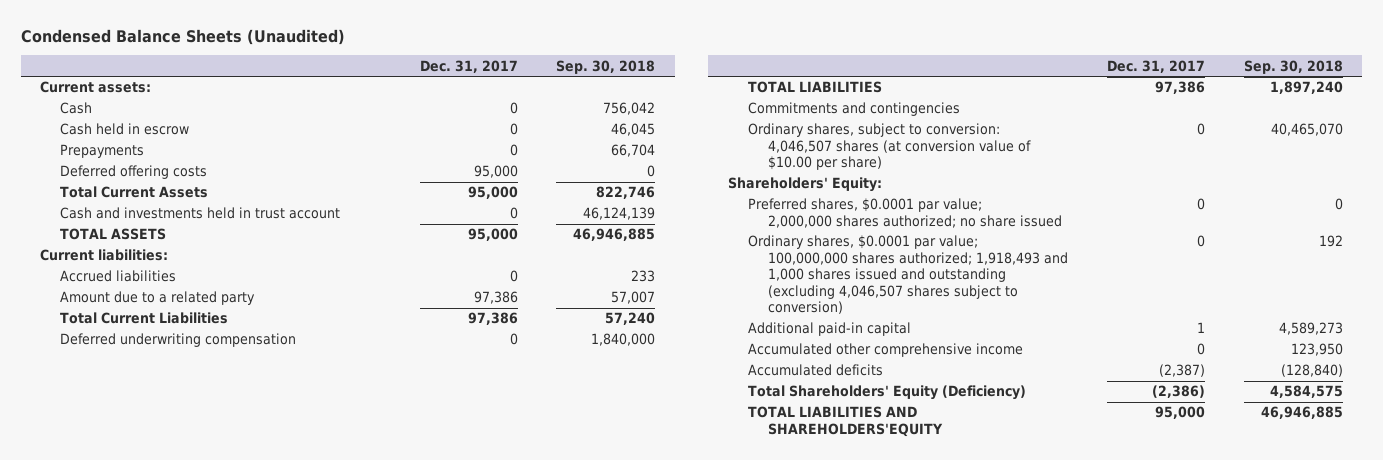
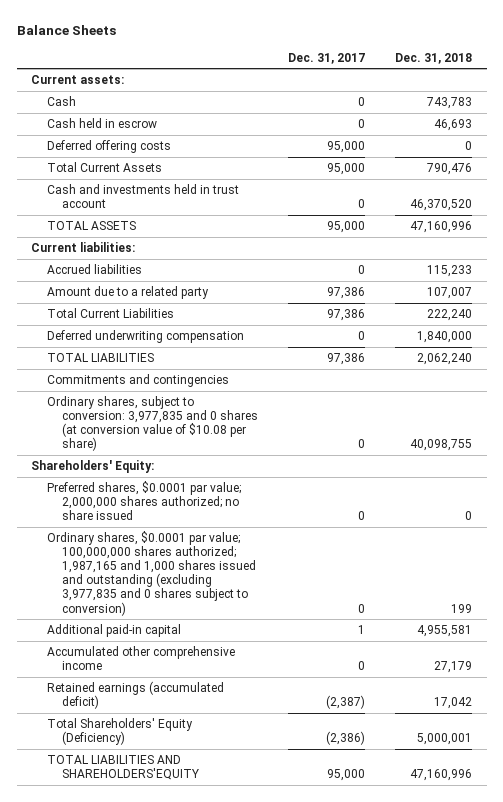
[20,28,345,45] Condensed Balance Sheets (Unaudited) -> [16,24,116,35] Balance Sheets
[556,59,656,74] Sep. 30, 2018 -> none
none -> [394,52,472,64] Dec. 31, 2018
[60,144,145,159] Prepayments -> none
[748,123,1032,171] Ordinary shares, subject to conversion: 4,046,507 shares (at conversion value of $10.00 per share) -> [46,395,259,452] Ordinary shares, subject to conversion: 3,977,835 and 0 shares (at conversion value of $10.08 per share)
[748,235,1069,315] Ordinary shares, $0.0001 par value; 100,000,000 shares authorized; 1,918,493 and 1,000 shares issued and outstanding (excluding 4,046,507 shares subject to conversion) -> [46,530,257,616] Ordinary shares, $0.0001 par value; 100,000,000 shares authorized; 1,987,165 and 1,000 shares issued and outstanding (excluding 3,977,835 and 0 shares subject to conversion)
[748,364,884,377] Accumulated deficits -> [46,680,224,710] Retained earnings (accumulated deficit)

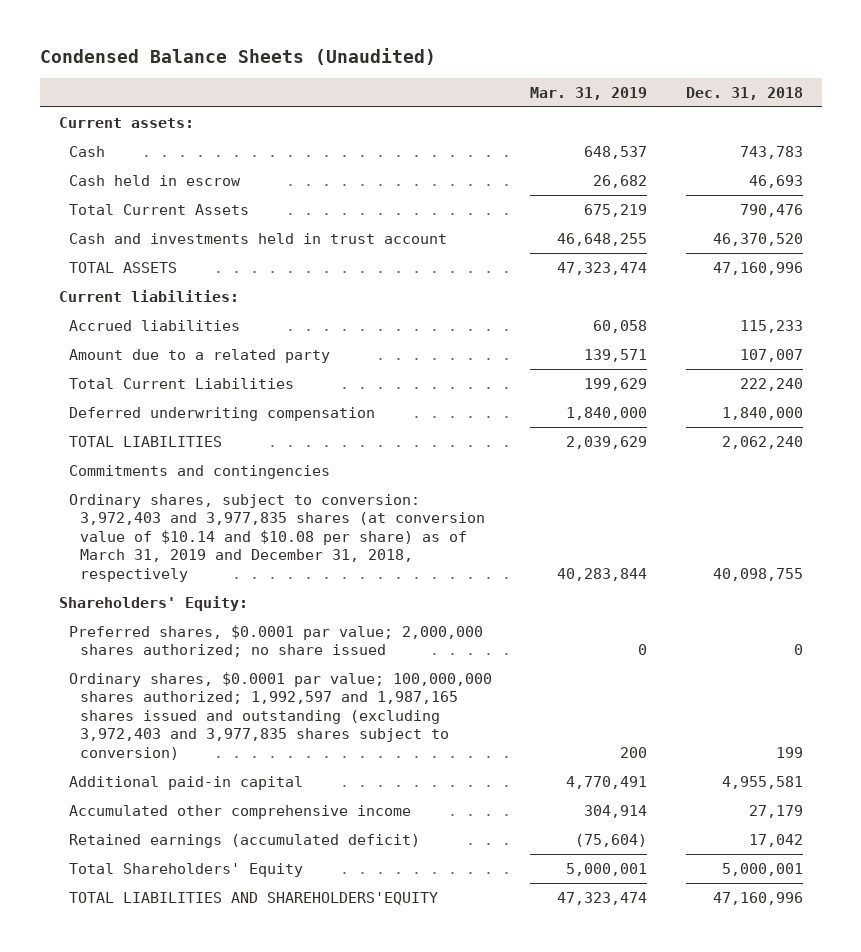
[16,24,116,35] Balance Sheets -> [39,48,436,66] Condensed Balance Sheets (Unaudited)
[288,52,366,64] Dec. 31, 2017 -> none
none -> [530,87,648,101] Mar. 31, 2019
[46,139,171,153] Deferred offering costs -> none
[46,395,259,452] Ordinary shares, subject to conversion: 3,977,835 and 0 shares (at conversion value of $10.08 per share) -> [69,493,486,582] Ordinary shares, subject to conversion: 3,972,403 and 3,977,835 shares (at conversion value of $10.14 and $10.08 per share) as of March 31, 2019 and December 31, 2018, respectively
[46,530,257,616] Ordinary shares, $0.0001 par value; 100,000,000 shares authorized; 1,987,165 and 1,000 shares issued and outstanding (excluding 3,977,835 and 0 shares subject to conversion) -> [69,671,493,760] Ordinary shares, $0.0001 par value; 100,000,000 shares authorized; 1,992,597 and 1,987,165 shares issued and outstanding (excluding 3,972,403 and 3,977,835 shares subject to conversion)
[46,717,193,746] Total Shareholders' Equity (Deficiency) -> [69,862,304,877] Total Shareholders' Equity

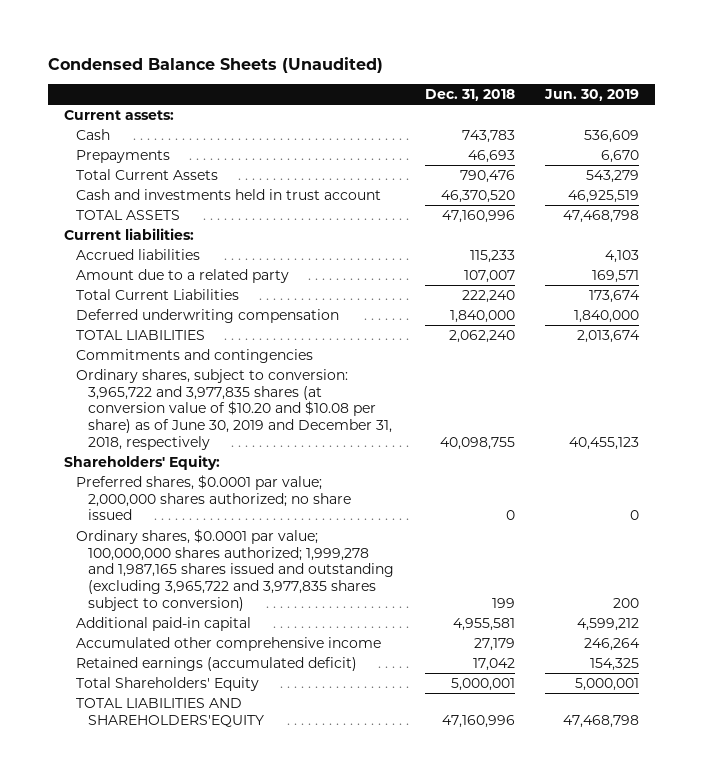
[530,87,648,101] Mar. 31, 2019 -> none
none -> [544,89,640,102] Jun. 30, 2019
[69,174,242,186] Cash held in escrow -> [75,150,170,164] Prepayments
[69,493,486,582] Ordinary shares, subject to conversion: 3,972,403 and 3,977,835 shares (at conversion value of $10.14 and $10.08 per share) as of March 31, 2019 and December 31, 2018, respectively -> [75,369,393,450] Ordinary shares, subject to conversion: 3,965,722 and 3,977,835 shares (at conversion value of $10.20 and $10.08 per share) as of June 30, 2019 and December 31, 2018, respectively
[69,671,493,760] Ordinary shares, $0.0001 par value; 100,000,000 shares authorized; 1,992,597 and 1,987,165 shares issued and outstanding (excluding 3,972,403 and 3,977,835 shares subject to conversion) -> [75,529,395,611] Ordinary shares, $0.0001 par value; 100,000,000 shares authorized; 1,999,278 and 1,987,165 shares issued and outstanding (excluding 3,965,722 and 3,977,835 shares subject to conversion)

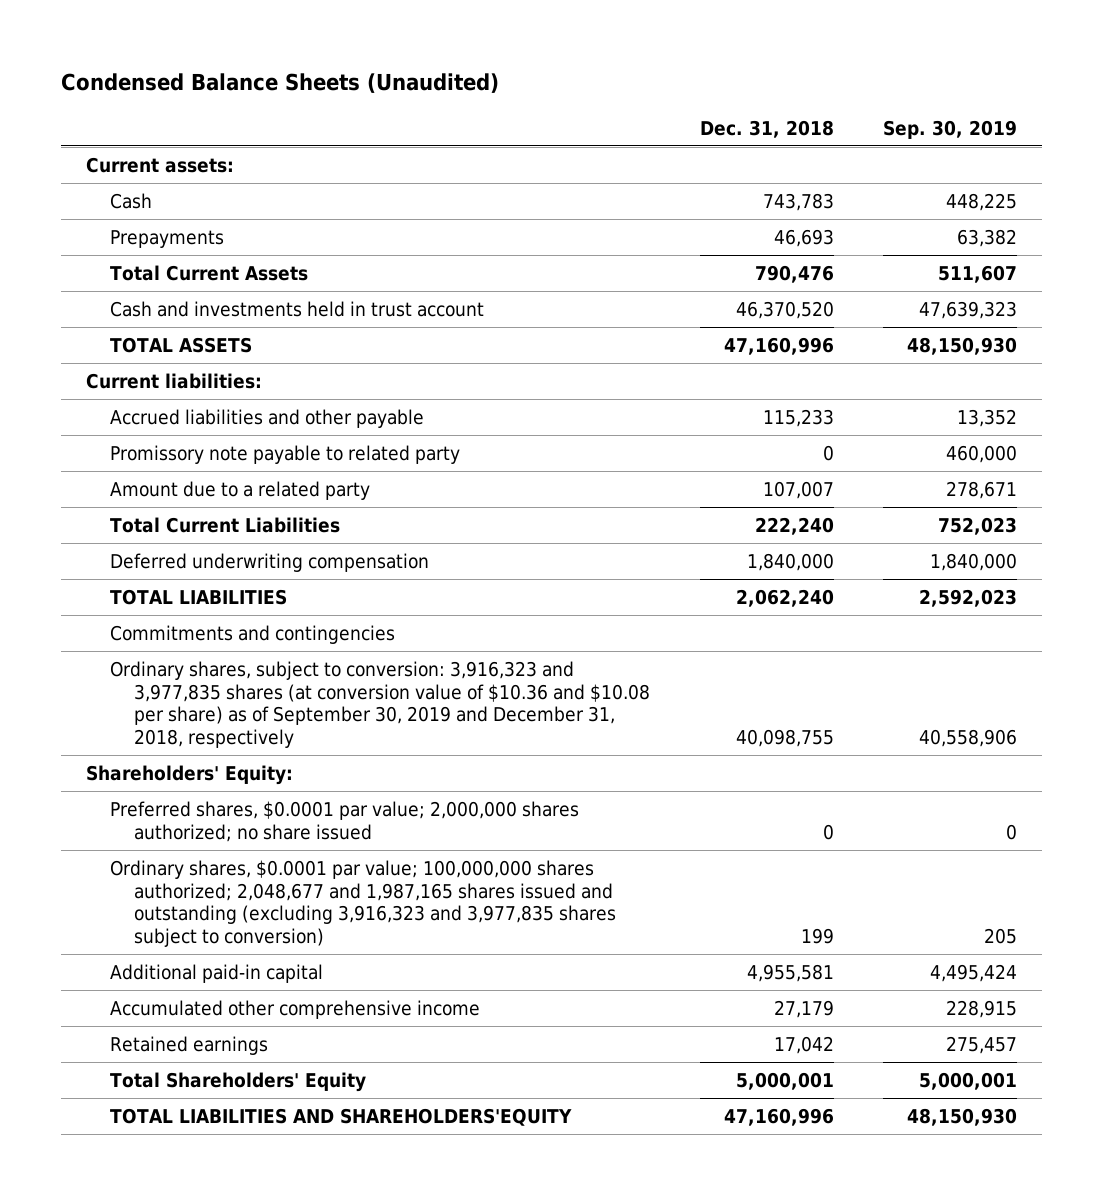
[544,89,640,102] Jun. 30, 2019 -> none
none -> [883,119,1018,139] Sep. 30, 2019
[75,249,200,261] Accrued liabilities -> [109,409,424,429] Accrued liabilities and other payable
none -> [109,445,460,465] Promissory note payable to related party
[75,369,393,450] Ordinary shares, subject to conversion: 3,965,722 and 3,977,835 shares (at conversion value of $10.20 and $10.08 per share) as of June 30, 2019 and December 31, 2018, respectively -> [109,661,650,749] Ordinary shares, subject to conversion: 3,916,323 and 3,977,835 shares (at conversion value of $10.36 and $10.08 per share) as of September 30, 2019 and December 31, 2018, respectively
[75,529,395,611] Ordinary shares, $0.0001 par value; 100,000,000 shares authorized; 1,999,278 and 1,987,165 shares issued and outstanding (excluding 3,965,722 and 3,977,835 shares subject to conversion) -> [109,860,616,948] Ordinary shares, $0.0001 par value; 100,000,000 shares authorized; 2,048,677 and 1,987,165 shares issued and outstanding (excluding 3,916,323 and 3,977,835 shares subject to conversion)
[75,657,357,672] Retained earnings (accumulated deficit) -> [109,1036,268,1056] Retained earnings

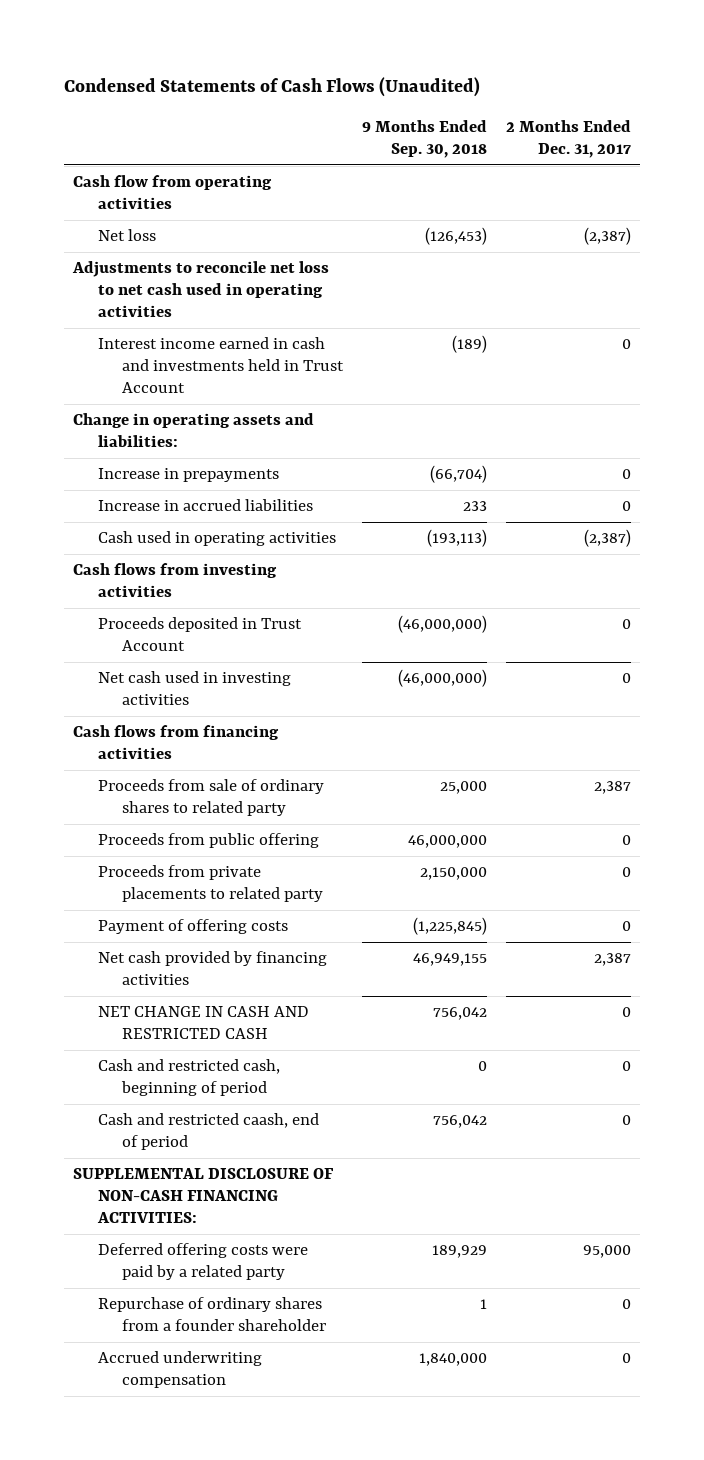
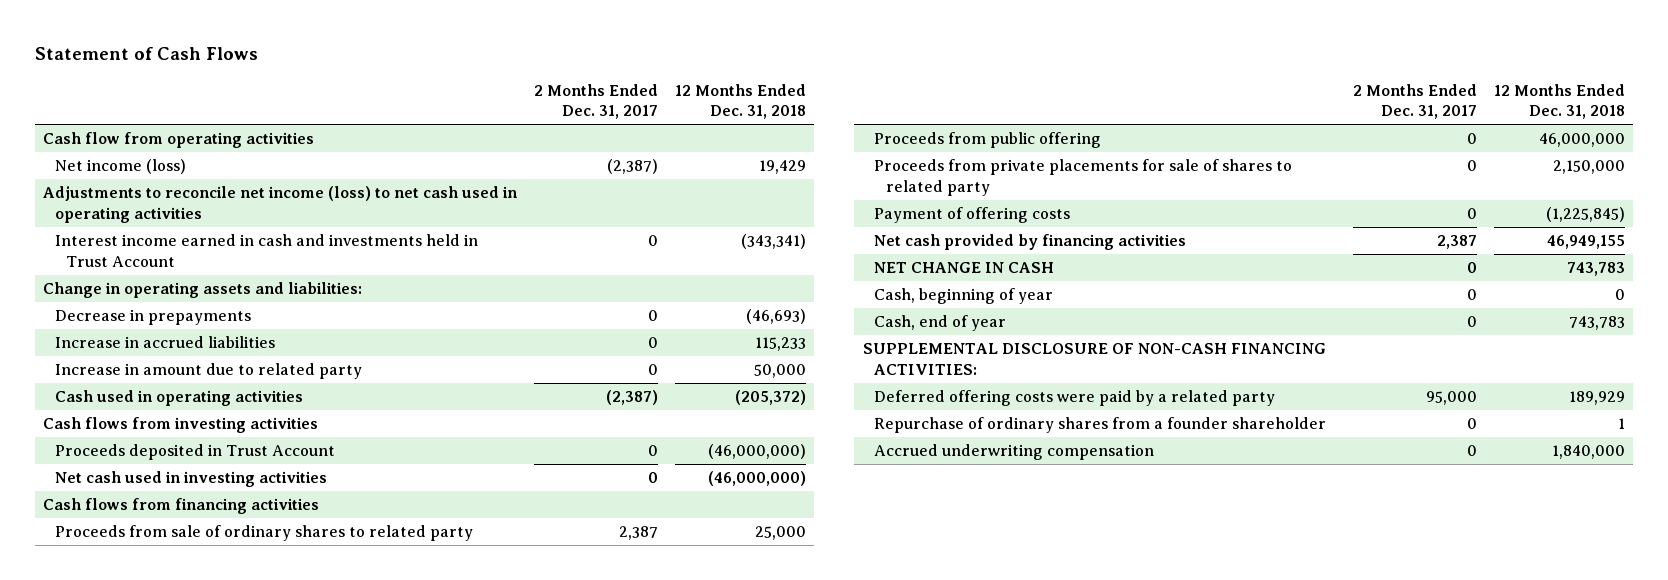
[63,77,480,98] Condensed Statements of Cash Flows (Unaudited) -> [35,47,259,61] Statement of Cash Flows
[362,119,488,159] 9 Months Ended Sep. 30, 2018 -> none
none -> [674,83,806,120] 12 Months Ended Dec. 31, 2018
[97,229,156,242] Net loss -> [54,159,186,175] Net income (loss)
[72,261,330,318] Adjustments to reconcile net loss to net cash used in operating activities -> [43,186,519,223] Adjustments to reconcile net income (loss) to net cash used in operating activities
[97,468,279,483] Increase in prepayments -> [54,309,251,326] Decrease in prepayments
none -> [54,363,362,380] Increase in amount due to related party
[97,865,324,903] Proceeds from private placements to related party -> [874,159,1293,196] Proceeds from private placements for sale of shares to related party
[97,1006,309,1040] NET CHANGE IN CASH AND RESTRICTED CASH -> [874,262,1055,274] NET CHANGE IN CASH
[97,1059,280,1097] Cash and restricted cash, beginning of period -> [874,288,1054,305] Cash, beginning of year
[97,1113,319,1151] Cash and restricted caash, end of period -> [874,315,1007,332] Cash, end of year

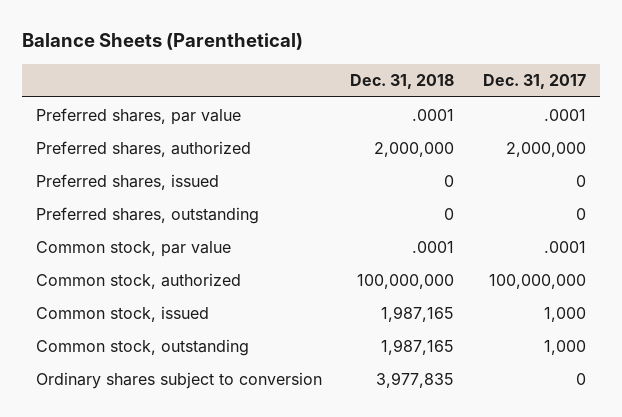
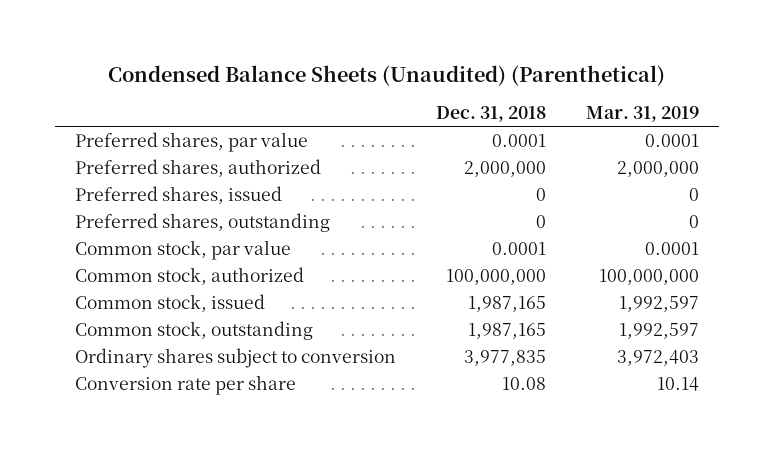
[22,33,304,51] Balance Sheets (Parenthetical) -> [108,64,666,86] Condensed Balance Sheets (Unaudited) (Parenthetical)
[482,74,586,90] Dec. 31, 2017 -> none
none -> [586,105,700,122] Mar. 31, 2019
[412,108,455,121] .0001 -> [492,133,547,147] 0.0001
[412,240,455,253] .0001 -> [492,241,547,255] 0.0001
none -> [75,374,297,395] Conversion rate per share

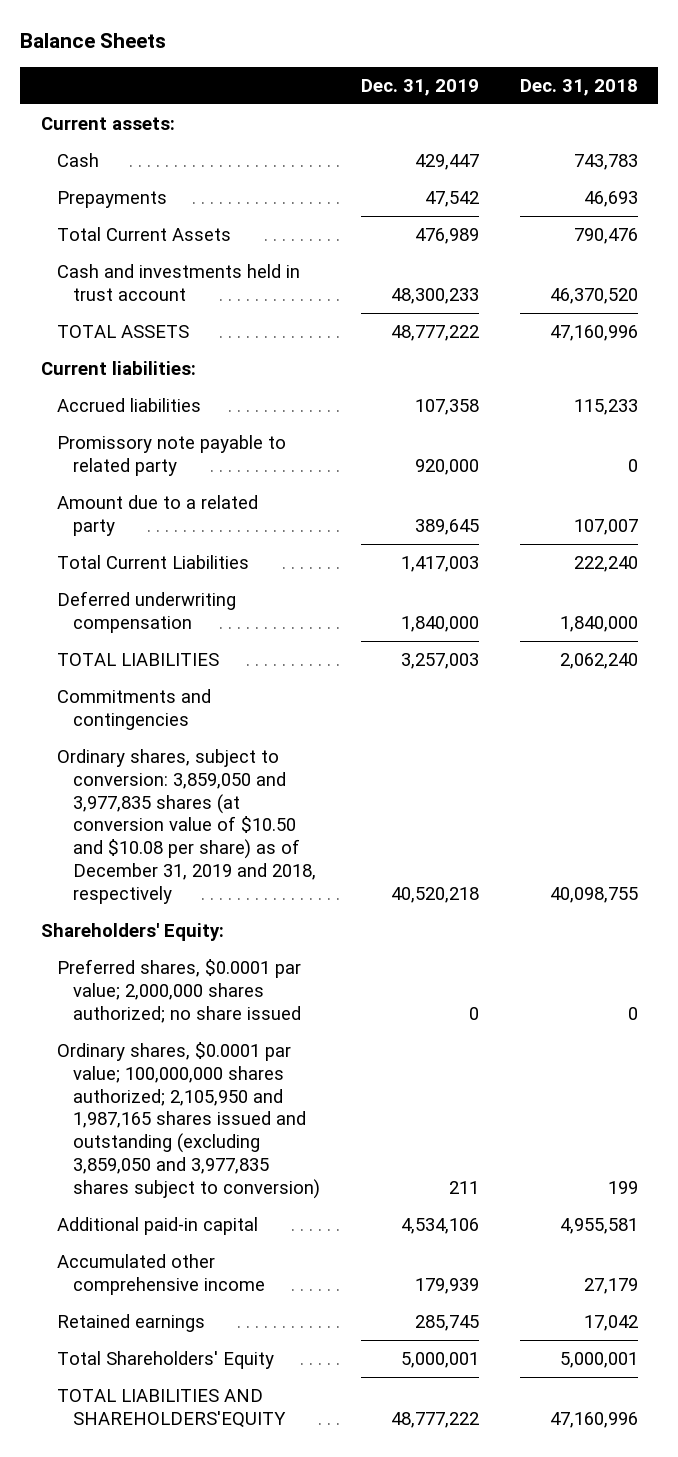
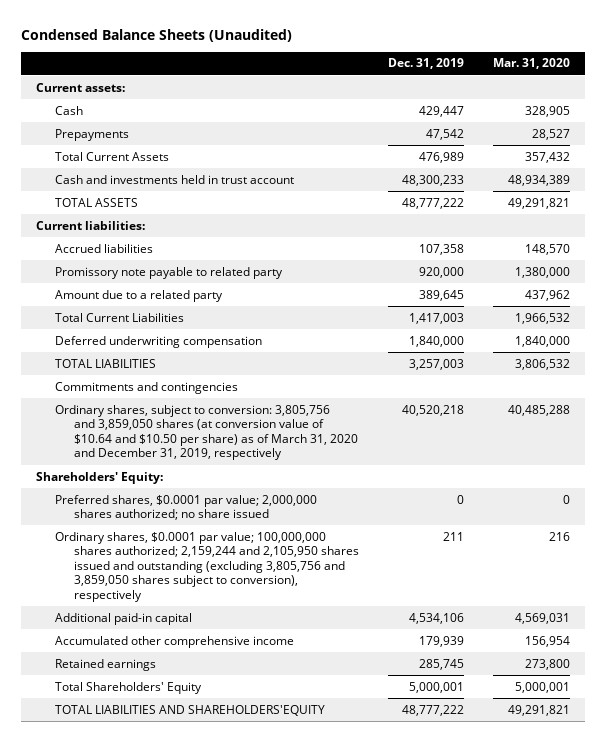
[19,33,166,49] Balance Sheets -> [21,28,293,42] Condensed Balance Sheets (Unaudited)
[519,78,638,96] Dec. 31, 2018 -> none
none -> [492,58,570,70] Mar. 31, 2020
[56,748,316,905] Ordinary shares, subject to conversion: 3,859,050 and 3,977,835 shares (at conversion value of $10.50 and $10.08 per share) as of December 31, 2019 and 2018, respectively -> [54,404,358,461] Ordinary shares, subject to conversion: 3,805,756 and 3,859,050 shares (at conversion value of $10.64 and $10.50 per share) as of March 31, 2020 and December 31, 2019, respectively
[56,1041,320,1200] Ordinary shares, $0.0001 par value; 100,000,000 shares authorized; 2,105,950 and 1,987,165 shares issued and outstanding (excluding 3,859,050 and 3,977,835 shares subject to conversion) -> [54,531,359,602] Ordinary shares, $0.0001 par value; 100,000,000 shares authorized; 2,159,244 and 2,105,950 shares issued and outstanding (excluding 3,805,756 and 3,859,050 shares subject to conversion), respectively

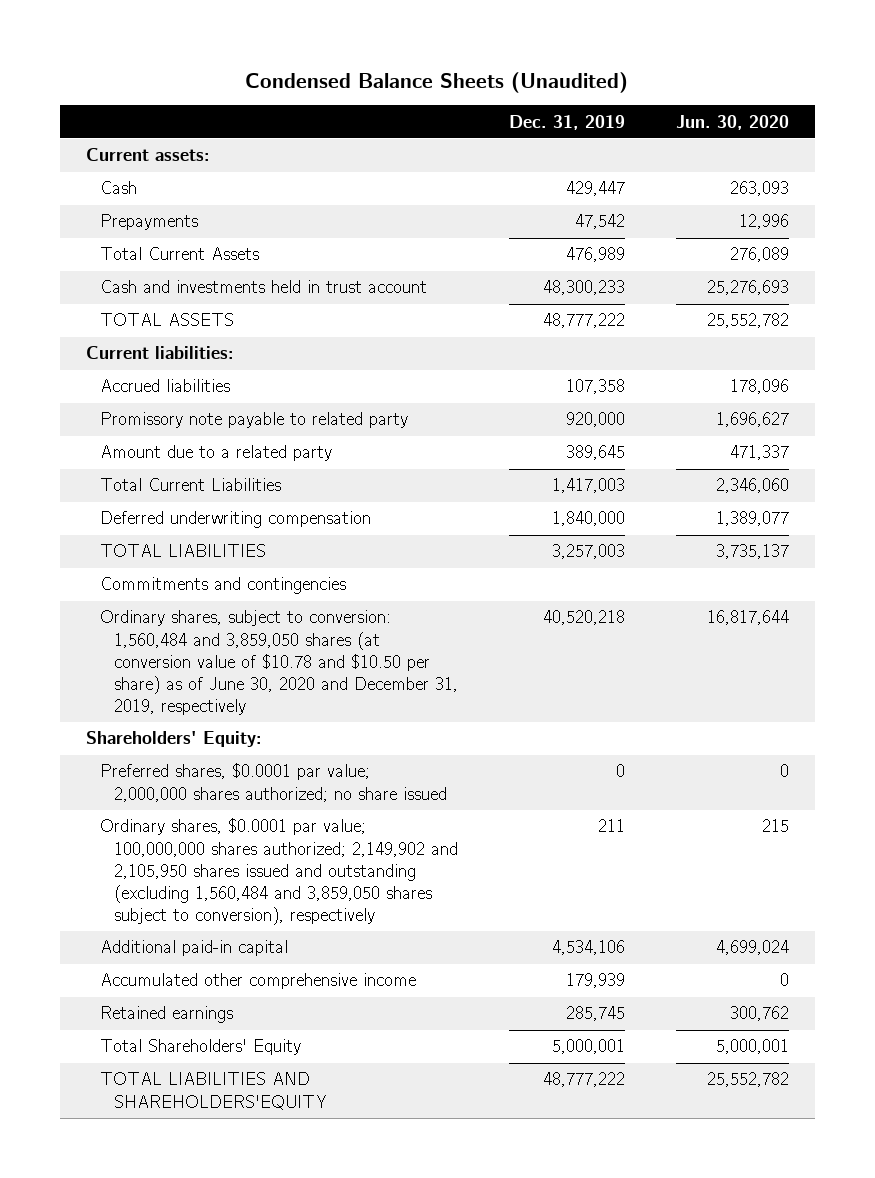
[492,58,570,70] Mar. 31, 2020 -> none
none -> [676,114,790,130] Jun. 30, 2020
[54,404,358,461] Ordinary shares, subject to conversion: 3,805,756 and 3,859,050 shares (at conversion value of $10.64 and $10.50 per share) as of March 31, 2020 and December 31, 2019, respectively -> [99,610,459,716] Ordinary shares, subject to conversion: 1,560,484 and 3,859,050 shares (at conversion value of $10.78 and $10.50 per share) as of June 30, 2020 and December 31, 2019, respectively
[54,531,359,602] Ordinary shares, $0.0001 par value; 100,000,000 shares authorized; 2,159,244 and 2,105,950 shares issued and outstanding (excluding 3,805,756 and 3,859,050 shares subject to conversion), respectively -> [99,818,459,926] Ordinary shares, $0.0001 par value; 100,000,000 shares authorized; 2,149,902 and 2,105,950 shares issued and outstanding (excluding 1,560,484 and 3,859,050 shares subject to conversion), respectively

